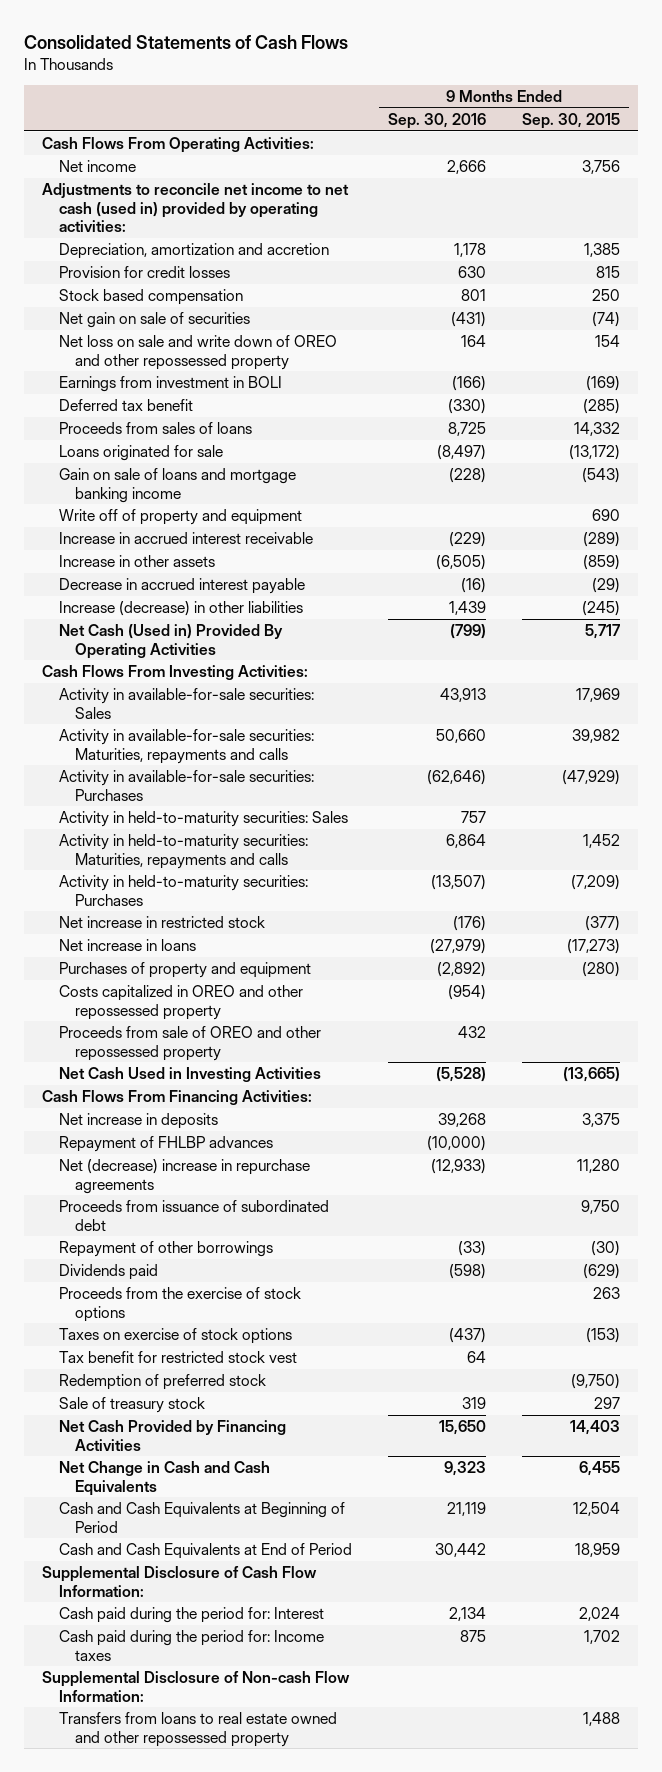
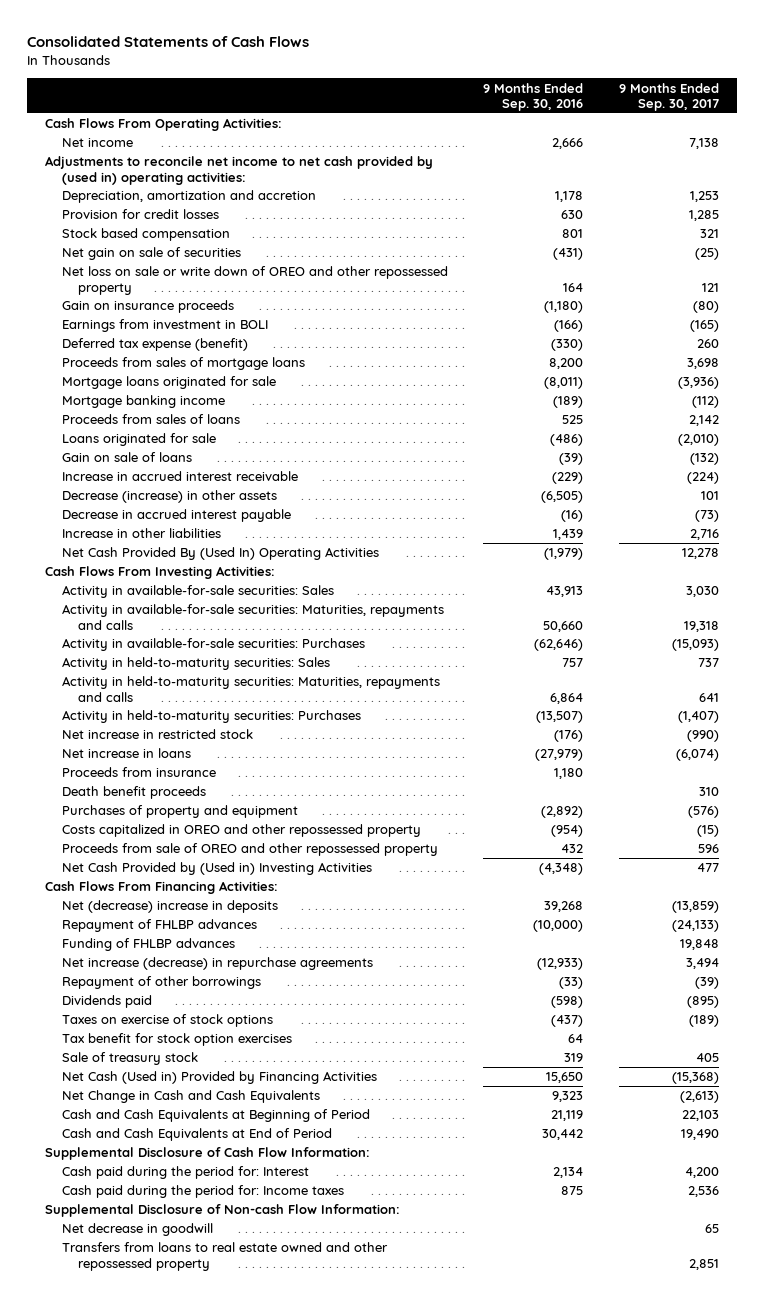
[522,113,621,130] Sep. 30, 2015 -> none
none -> [619,82,720,111] 9 Months Ended Sep. 30, 2017
[42,183,350,233] Adjustments to reconcile net income to net cash (used in) provided by operating activities: -> [44,156,433,185] Adjustments to reconcile net income to net cash provided by (used in) operating activities:
[58,335,337,370] Net loss on sale and write down of OREO and other repossessed property -> [61,266,448,295] Net loss on sale or write down of OREO and other repossessed property
none -> [61,300,234,314] Gain on insurance proceeds
[58,509,302,526] Write off of property and equipment -> none
[58,399,193,412] Deferred tax benefit -> [61,338,248,352] Deferred tax expense (benefit)
none -> [61,357,305,371] Proceeds from sales of mortgage loans
none -> [61,376,276,390] Mortgage loans originated for sale
none -> [61,395,225,409] Mortgage banking income
[447,422,486,437] 8,725 -> [562,415,584,425] 525
[436,445,486,461] (8,497) -> [550,434,584,447] (486)
[58,468,296,503] Gain on sale of loans and mortgage banking income -> [61,452,192,463] Gain on sale of loans
[448,468,486,484] (228) -> [559,453,584,466] (39)
[58,555,215,568] Increase in other assets -> [61,490,277,504] Decrease (increase) in other assets
[58,601,303,617] Increase (decrease) in other liabilities -> [61,528,221,539] Increase in other liabilities
[58,624,283,659] Net Cash (Used in) Provided By Operating Activities -> [61,547,379,561] Net Cash Provided By (Used In) Operating Activities
[449,624,486,640] (799) -> [544,548,584,561] (1,979)
none -> [61,767,216,778] Proceeds from insurance
none -> [61,786,206,800] Death benefit proceeds
[58,1067,321,1083] Net Cash Used in Investing Activities -> [61,862,372,876] Net Cash Provided by (Used in) Investing Activities
[435,1067,486,1083] (5,528) -> [539,863,584,876] (4,348)
[58,1113,218,1130] Net increase in deposits -> [61,900,278,914] Net (decrease) increase in deposits
[58,1200,329,1231] Proceeds from issuance of subordinated debt -> none
none -> [61,938,235,952] Funding of FHLBP advances
[58,1159,310,1194] Net (decrease) increase in repurchase agreements -> [61,957,373,971] Net increase (decrease) in repurchase agreements
[58,1287,301,1322] Proceeds from the exercise of stock options -> none
[58,1374,266,1391] Redemption of preferred stock -> none
[58,1351,297,1364] Tax benefit for restricted stock vest -> [61,1033,292,1047] Tax benefit for stock option exercises
[58,1420,286,1451] Net Cash Provided by Financing Activities -> [61,1071,377,1085] Net Cash (Used in) Provided by Financing Activities
none -> [61,1223,213,1237] Net decrease in goodwill

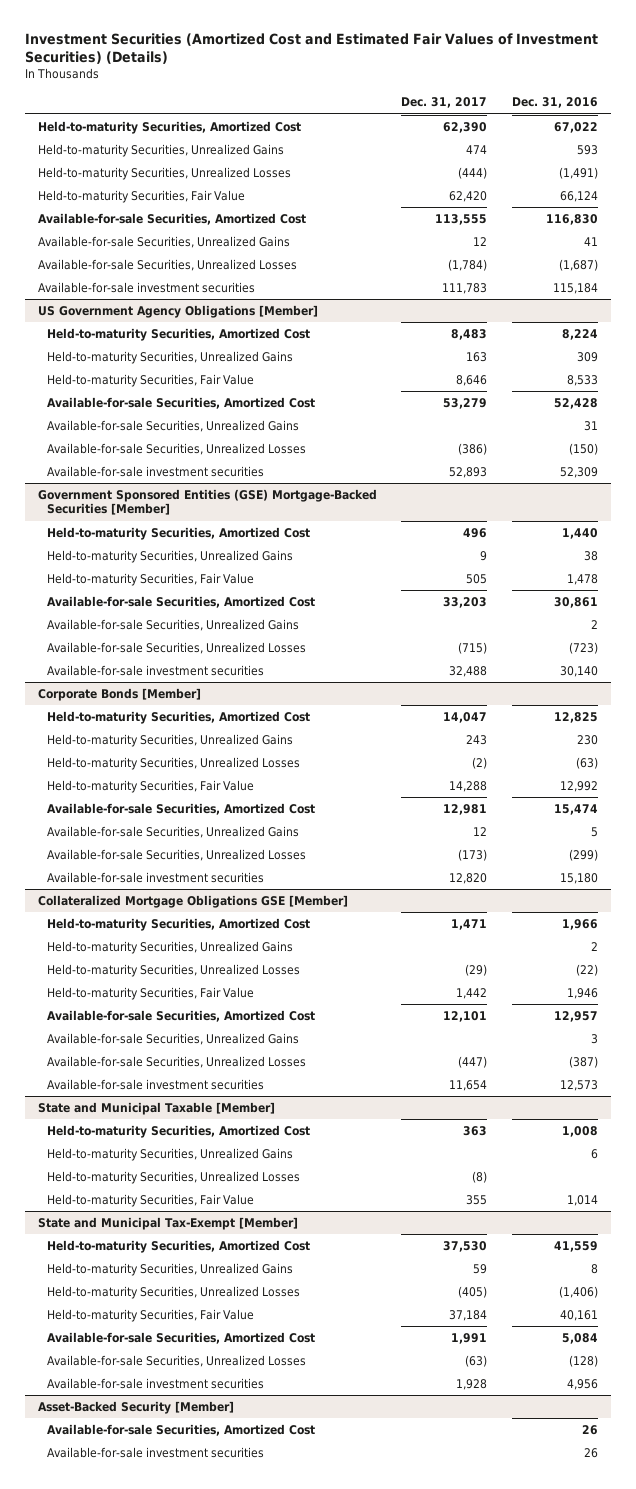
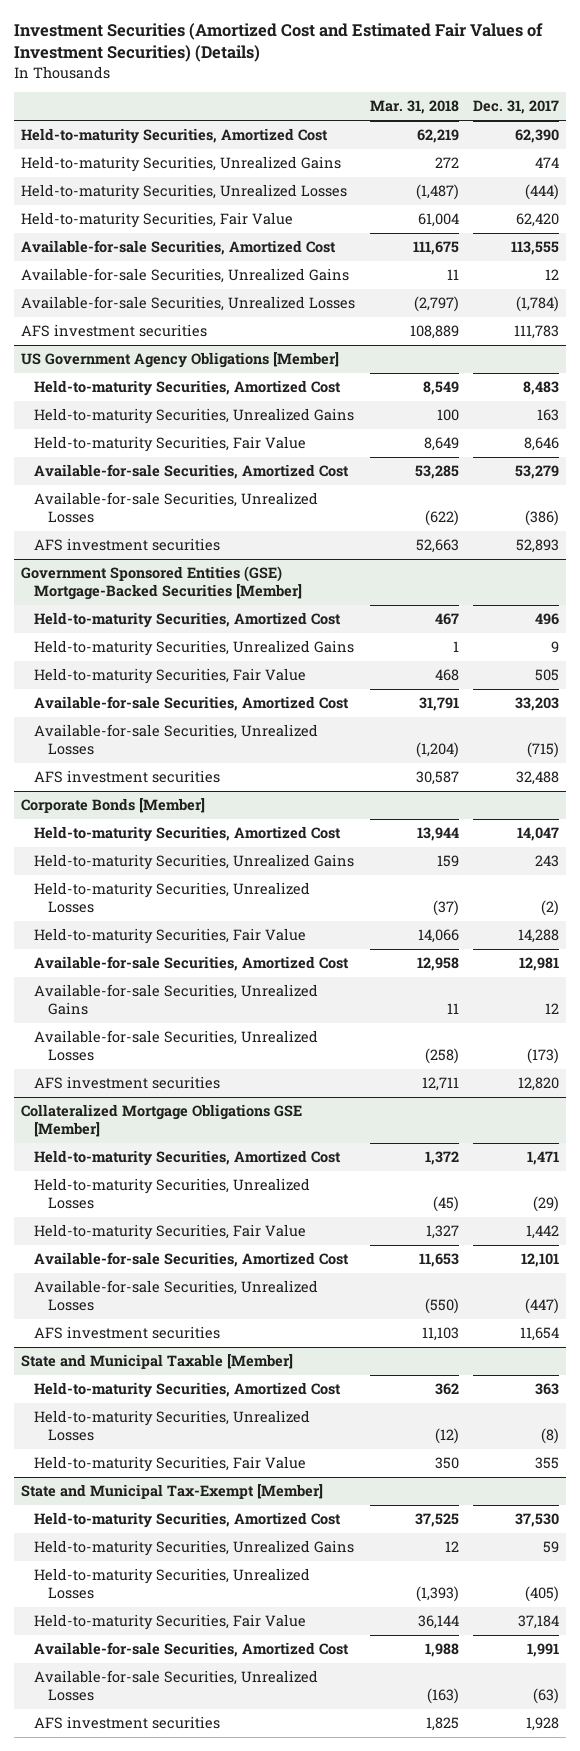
[512,97,599,109] Dec. 31, 2016 -> none
none -> [369,100,459,115] Mar. 31, 2018
[37,282,255,294] Available-for-sale investment securities -> [21,324,208,338] AFS investment securities
[47,420,300,433] Available-for-sale Securities, Unrealized Gains -> none
[47,466,265,478] Available-for-sale investment securities -> [34,538,221,552] AFS investment securities
[47,619,300,632] Available-for-sale Securities, Unrealized Gains -> none
[47,665,265,677] Available-for-sale investment securities -> [34,770,221,784] AFS investment securities
[47,872,265,884] Available-for-sale investment securities -> [34,1076,221,1090] AFS investment securities
[47,941,294,955] Held-to-maturity Securities, Unrealized Gains -> none
[47,1033,300,1046] Available-for-sale Securities, Unrealized Gains -> none
[47,1079,265,1091] Available-for-sale investment securities -> [34,1326,221,1340] AFS investment securities
[47,1148,294,1162] Held-to-maturity Securities, Unrealized Gains -> none
[37,1401,234,1415] Asset-Backed Security [Member] -> none
[47,1424,316,1437] Available-for-sale Securities, Amortized Cost -> none
[47,1447,265,1459] Available-for-sale investment securities -> none
[47,1378,265,1390] Available-for-sale investment securities -> [34,1716,221,1730] AFS investment securities

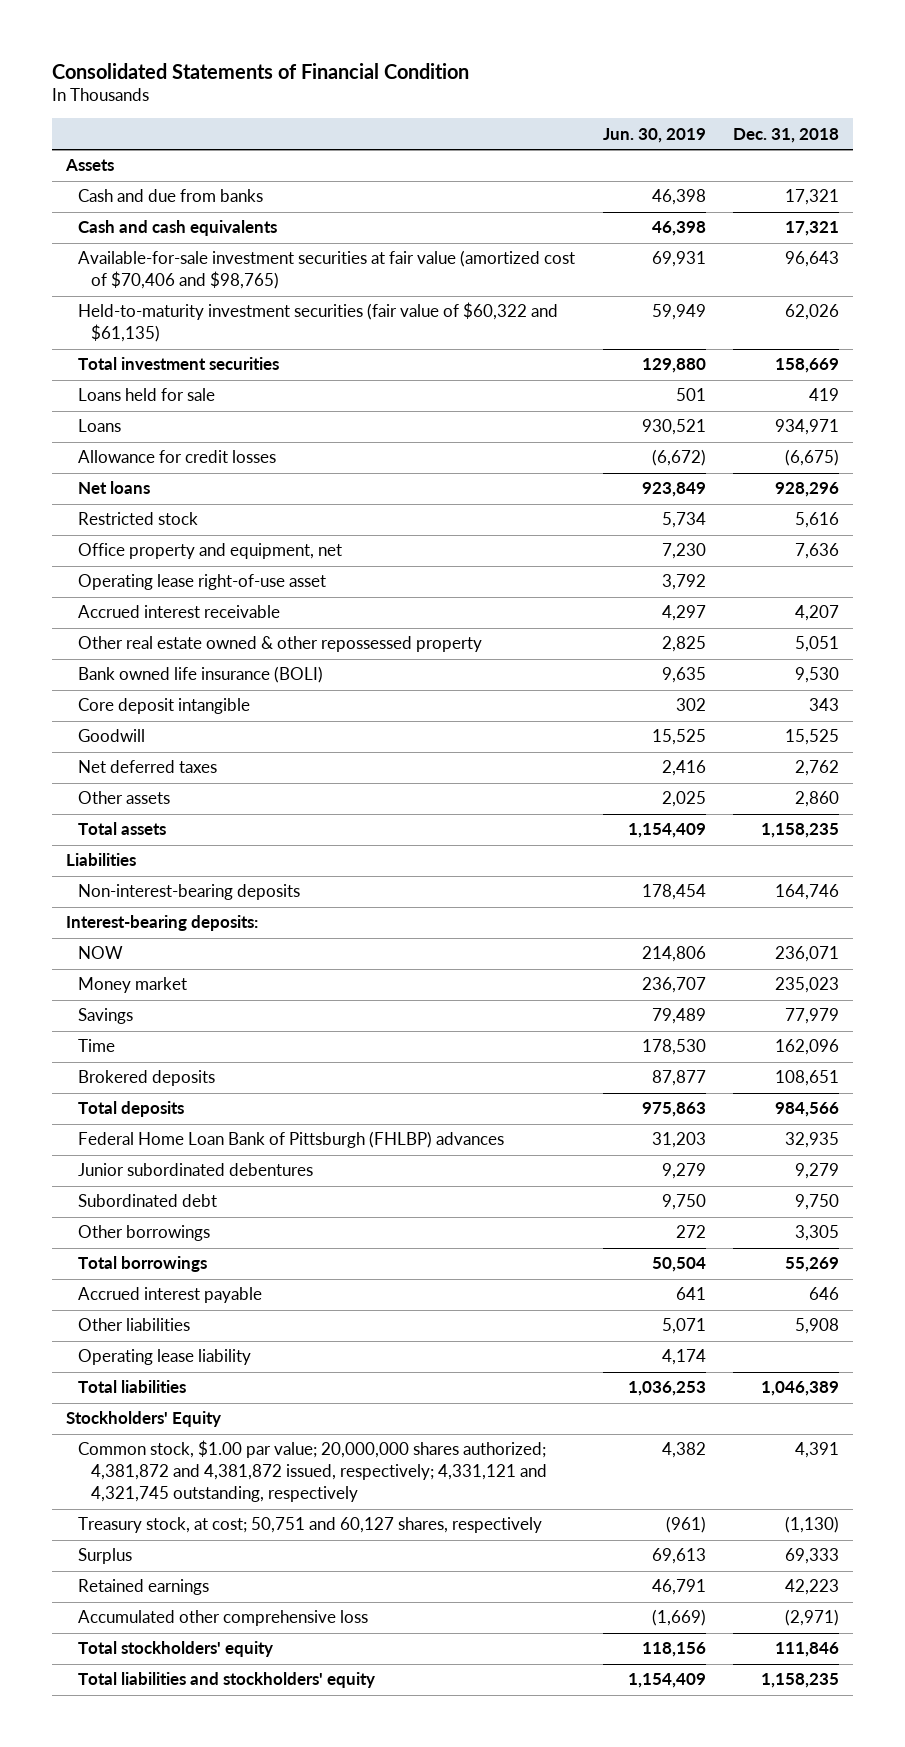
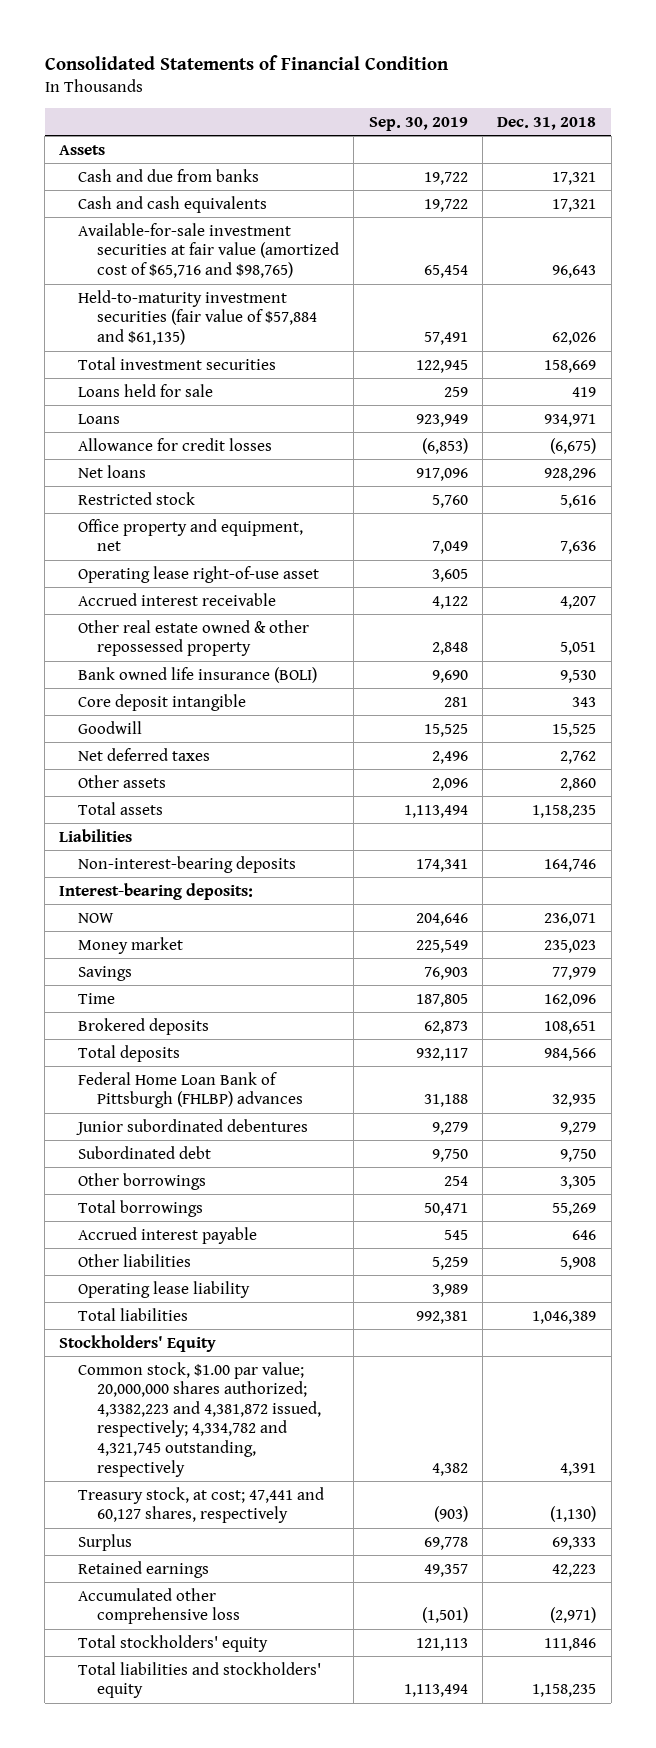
[602,127,706,143] Jun. 30, 2019 -> none
none -> [368,116,468,131] Sep. 30, 2019
[78,250,576,290] Available-for-sale investment securities at fair value (amortized cost of $70,406 and $98,765) -> [78,222,340,278] Available-for-sale investment securities at fair value (amortized cost of $65,716 and $98,765)
[78,302,559,343] Held-to-maturity investment securities (fair value of $60,322 and $61,135) -> [78,289,318,345] Held-to-maturity investment securities (fair value of $57,884 and $61,135)
[78,1440,547,1503] Common stock, $1.00 par value; 20,000,000 shares authorized; 4,381,872 and 4,381,872 issued, respectively; 4,331,121 and 4,321,745 outstanding, respectively -> [78,1361,322,1477] Common stock, $1.00 par value; 20,000,000 shares authorized; 4,3382,223 and 4,381,872 issued, respectively; 4,334,782 and 4,321,745 outstanding, respectively
[78,1517,543,1534] Treasury stock, at cost; 50,751 and 60,127 shares, respectively -> [78,1486,325,1524] Treasury stock, at cost; 47,441 and 60,127 shares, respectively

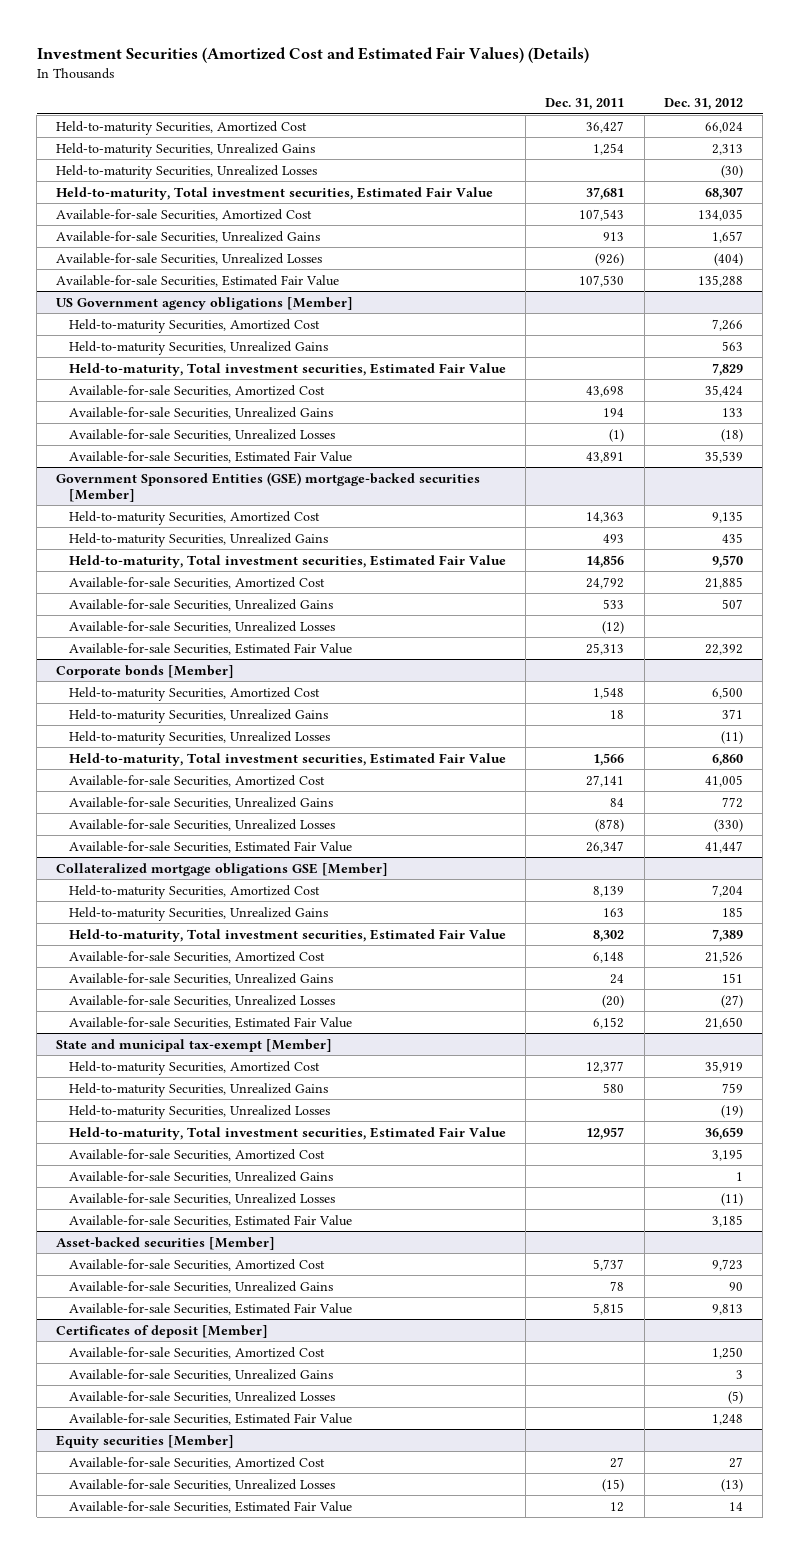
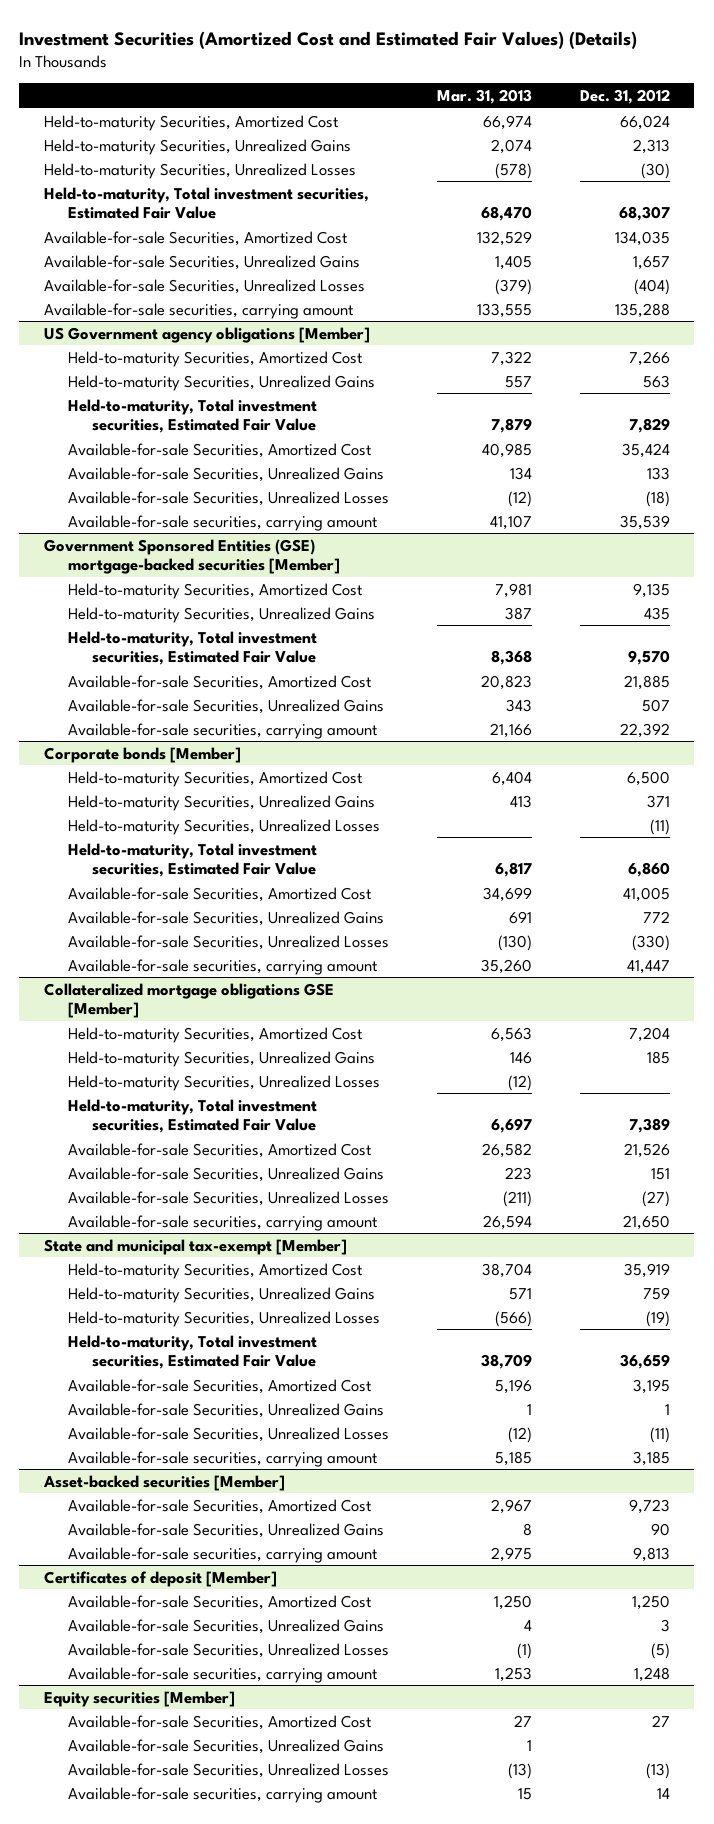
[545,98,625,111] Dec. 31, 2011 -> none
none -> [436,88,532,104] Mar. 31, 2013
[56,274,340,287] Available-for-sale Securities, Estimated Fair Value -> [43,302,353,319] Available-for-sale securities, carrying amount
[68,450,352,463] Available-for-sale Securities, Estimated Fair Value -> [67,514,377,531] Available-for-sale securities, carrying amount
[68,620,335,633] Available-for-sale Securities, Unrealized Losses -> none
[68,642,352,655] Available-for-sale Securities, Estimated Fair Value -> [67,722,377,739] Available-for-sale securities, carrying amount
[68,840,352,853] Available-for-sale Securities, Estimated Fair Value -> [67,958,377,975] Available-for-sale securities, carrying amount
none -> [67,1074,380,1091] Held-to-maturity Securities, Unrealized Losses
[68,1016,352,1029] Available-for-sale Securities, Estimated Fair Value -> [67,1214,377,1231] Available-for-sale securities, carrying amount
[68,1214,352,1227] Available-for-sale Securities, Estimated Fair Value -> [67,1450,377,1467] Available-for-sale securities, carrying amount
[68,1302,352,1315] Available-for-sale Securities, Estimated Fair Value -> [67,1546,377,1563] Available-for-sale securities, carrying amount
[68,1412,352,1425] Available-for-sale Securities, Estimated Fair Value -> [67,1666,377,1683] Available-for-sale securities, carrying amount
none -> [67,1738,384,1754] Available-for-sale Securities, Unrealized Gains
[68,1500,352,1513] Available-for-sale Securities, Estimated Fair Value -> [67,1786,377,1803] Available-for-sale securities, carrying amount

